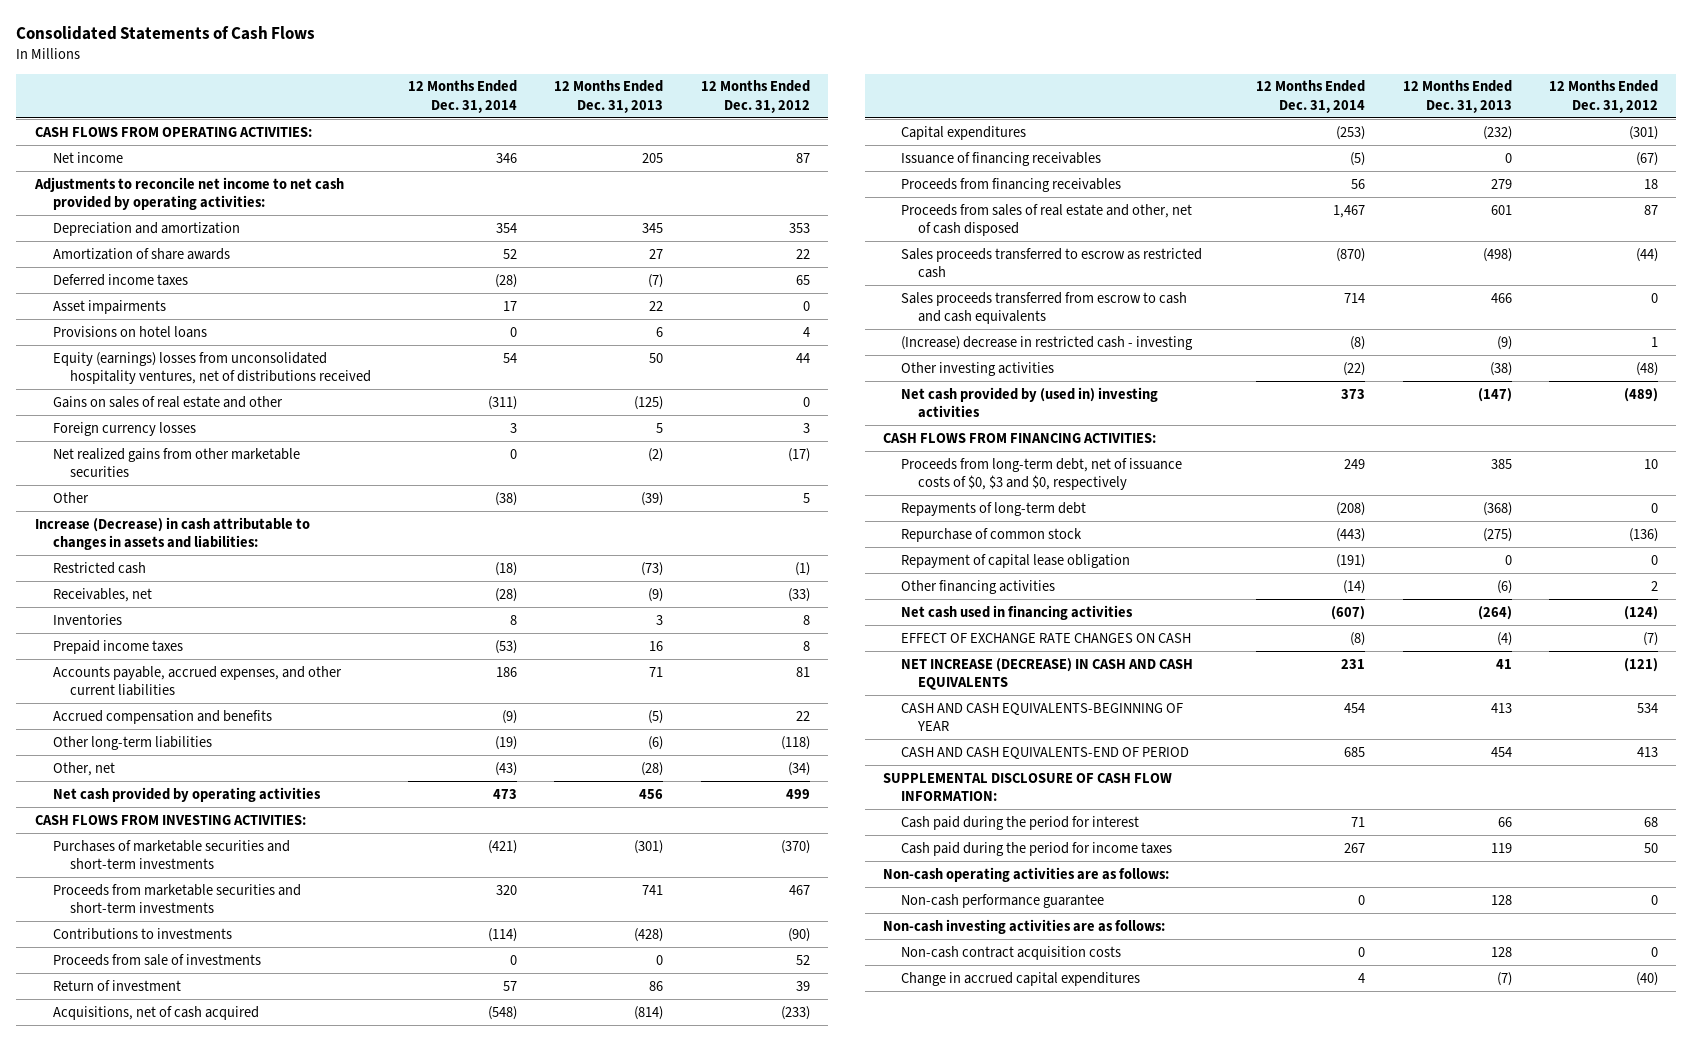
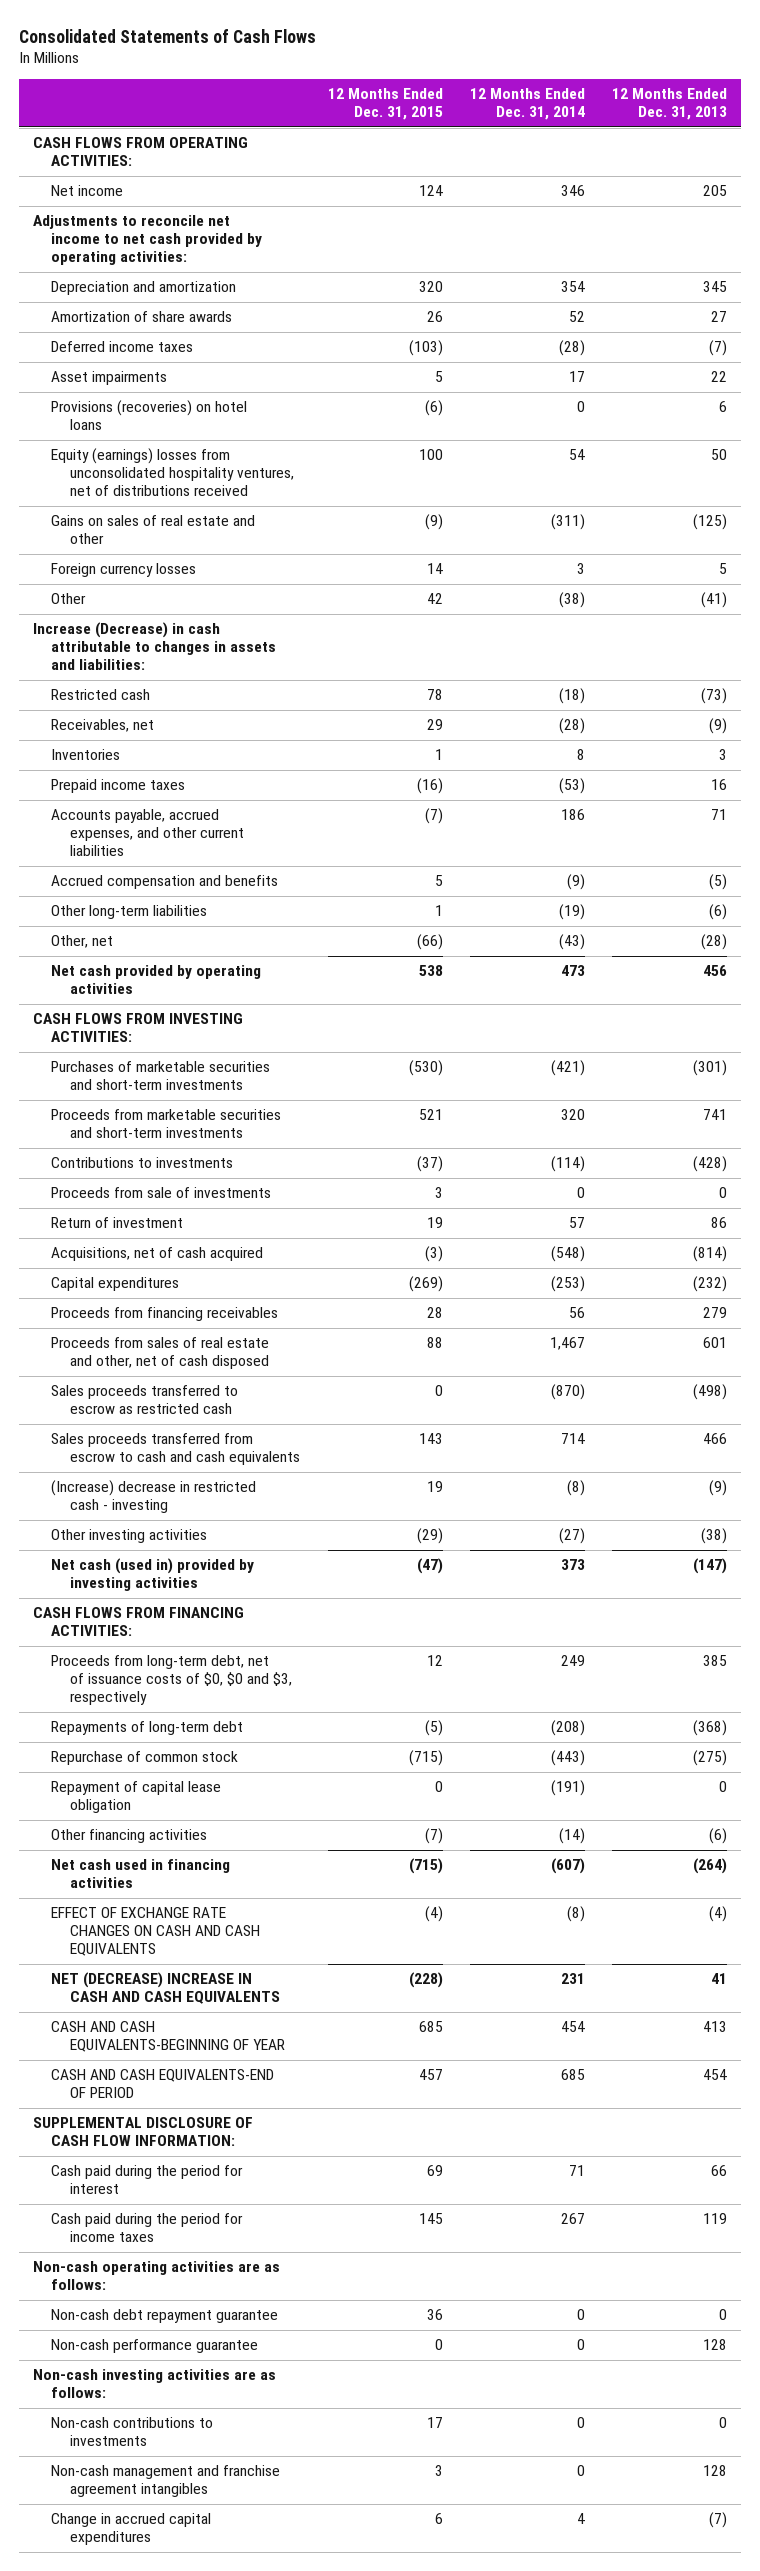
[700,80,810,113] 12 Months Ended Dec. 31, 2012 -> none
none -> [327,88,443,121] 12 Months Ended Dec. 31, 2015
[52,325,207,338] Provisions on hotel loans -> [51,400,248,431] Provisions (recoveries) on hotel loans
[52,447,300,478] Net realized gains from other marketable securities -> none
[641,491,664,506] (39) -> [701,592,728,609] (41)
[900,151,1101,166] Issuance of financing receivables -> none
[1343,361,1366,376] (22) -> [558,1528,585,1545] (27)
[900,386,1158,419] Net cash provided by (used in) investing activities -> [51,1558,255,1592] Net cash (used in) provided by investing activities
[900,457,1182,491] Proceeds from long-term debt, net of issuance costs of $0, $3 and $0, respectively -> [51,1655,293,1706] Proceeds from long-term debt, net of issuance costs of $0, $0 and $3, respectively
[900,632,1191,643] EFFECT OF EXCHANGE RATE CHANGES ON CASH -> [51,1907,261,1957] EFFECT OF EXCHANGE RATE CHANGES ON CASH AND CASH EQUIVALENTS
[900,657,1193,691] NET INCREASE (DECREASE) IN CASH AND CASH EQUIVALENTS -> [51,1972,281,2005] NET (DECREASE) INCREASE IN CASH AND CASH EQUIVALENTS
none -> [51,2309,279,2324] Non-cash debt repayment guarantee
none -> [51,2417,214,2447] Non-cash contributions to investments
[900,945,1121,960] Non-cash contract acquisition costs -> [51,2465,281,2498] Non-cash management and franchise agreement intangibles

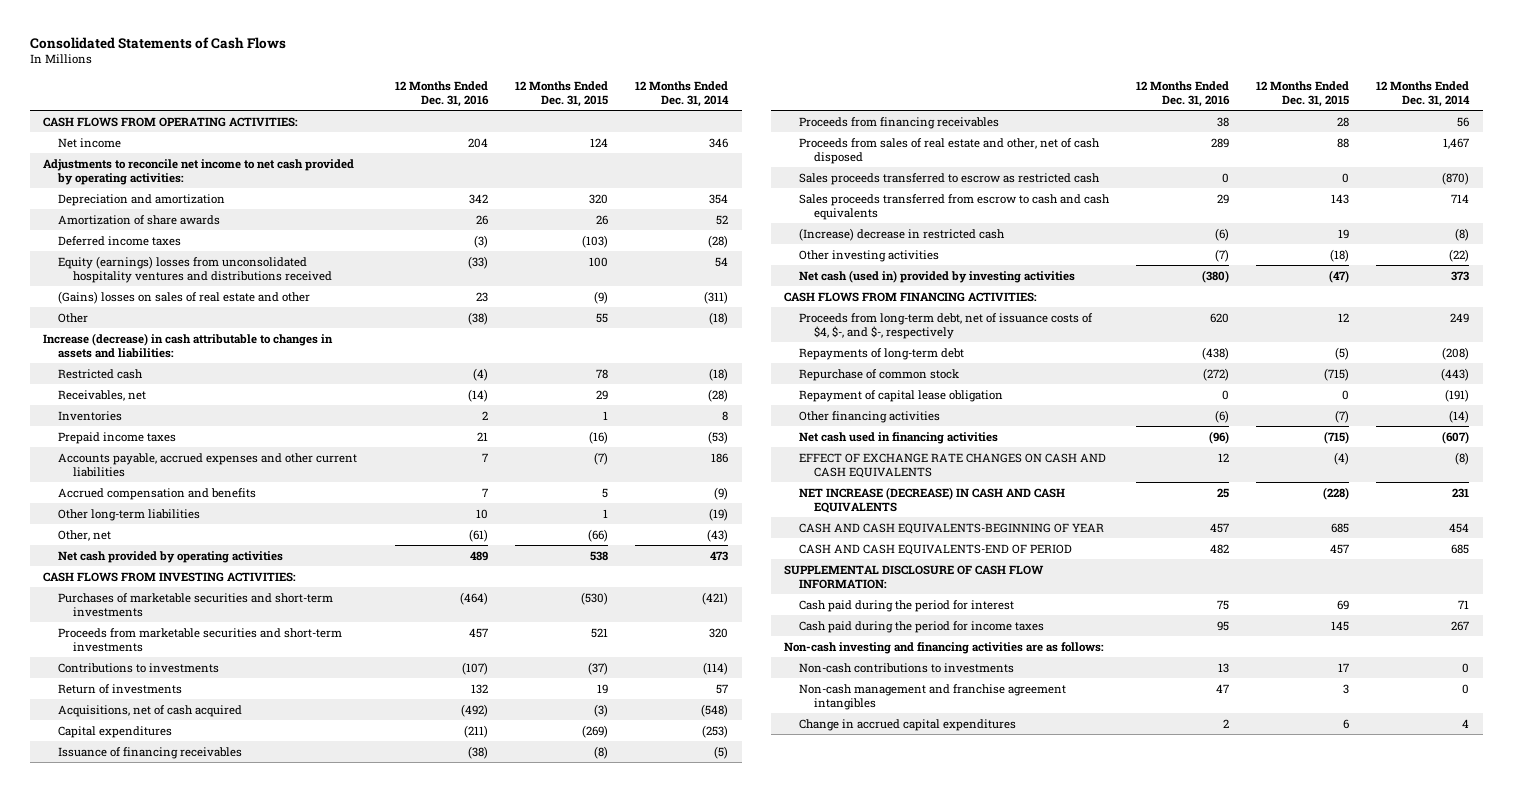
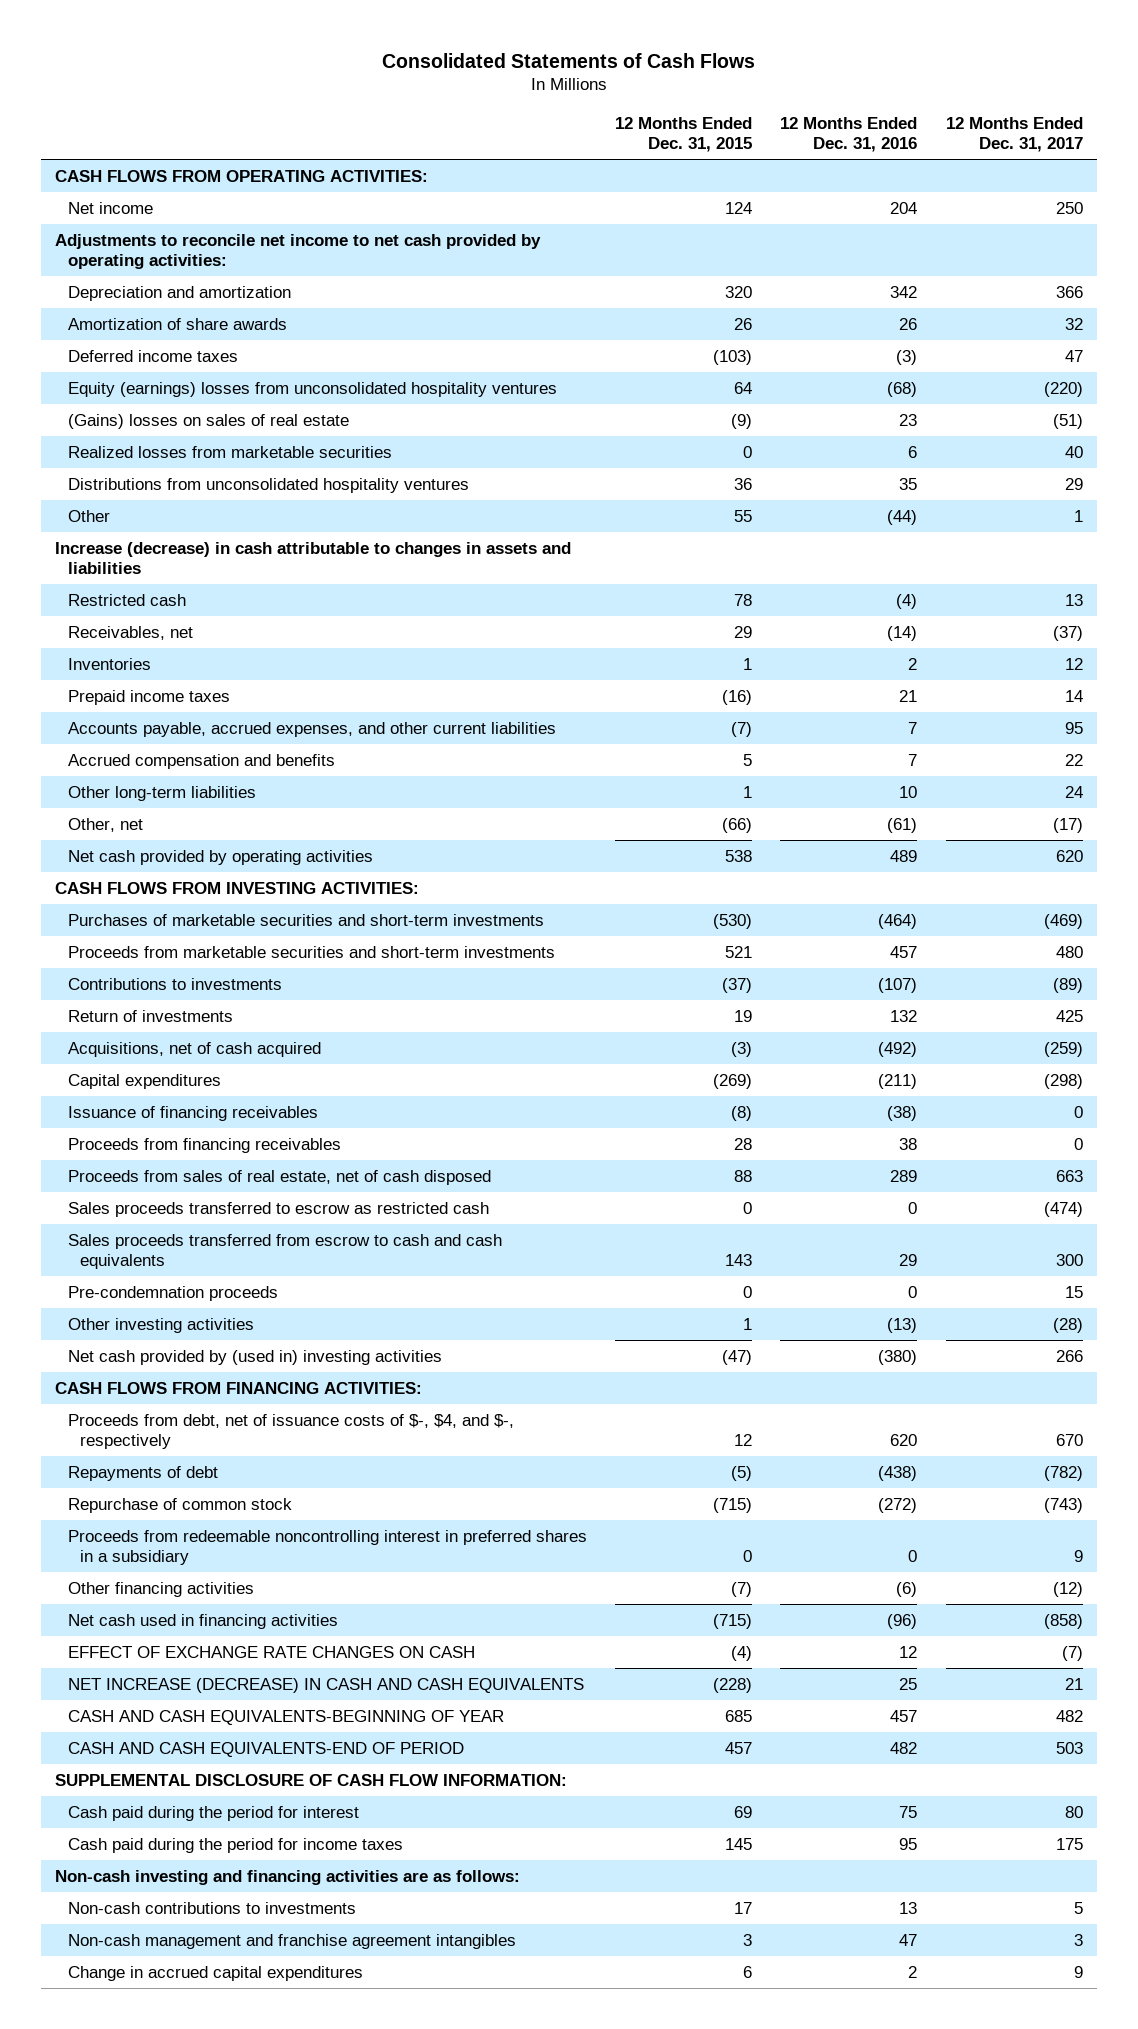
[635,80,730,108] 12 Months Ended Dec. 31, 2014 -> none
none -> [945,117,1083,153] 12 Months Ended Dec. 31, 2017
[57,255,332,283] Equity (earnings) losses from unconsolidated hospitality ventures and distributions received -> [67,381,557,397] Equity (earnings) losses from unconsolidated hospitality ventures
[468,255,489,269] (33) -> [887,381,918,397] (68)
[589,256,609,267] 100 -> [734,381,753,394] 64
[57,290,310,304] (Gains) losses on sales of real estate and other -> [67,413,349,429] (Gains) losses on sales of real estate
none -> [67,445,392,458] Realized losses from marketable securities
none -> [67,477,469,493] Distributions from unconsolidated hospitality ventures
[468,311,489,325] (38) -> [887,509,918,525] (44)
[43,332,334,358] Increase (decrease) in cash attributable to changes in assets and liabilities: -> [55,541,572,574] Increase (decrease) in cash attributable to changes in assets and liabilities
[57,452,357,477] Accounts payable, accrued expenses and other current liabilities -> [67,721,556,737] Accounts payable, accrued expenses, and other current liabilities
[799,137,1101,164] Proceeds from sales of real estate and other, net of cash disposed -> [67,1169,491,1185] Proceeds from sales of real estate, net of cash disposed
[799,227,1006,241] (Increase) decrease in restricted cash -> none
none -> [67,1285,278,1301] Pre-condemnation proceeds
[1215,248,1230,262] (7) -> [887,1317,918,1333] (13)
[1330,248,1350,262] (18) -> [743,1317,753,1330] 1
[799,269,1076,283] Net cash (used in) provided by investing activities -> [67,1349,442,1365] Net cash provided by (used in) investing activities
[799,312,1094,339] Proceeds from long-term debt, net of issuance costs of $4, $-, and $-, respectively -> [67,1413,514,1449] Proceeds from debt, net of issuance costs of $-, $4, and $-, respectively
[799,347,965,360] Repayments of long-term debt -> [67,1465,218,1481] Repayments of debt
[799,389,1004,402] Repayment of capital lease obligation -> none
none -> [67,1529,587,1565] Proceeds from redeemable noncontrolling interest in preferred shares in a subsidiary
[799,452,1107,478] EFFECT OF EXCHANGE RATE CHANGES ON CASH AND CASH EQUIVALENTS -> [67,1645,475,1658] EFFECT OF EXCHANGE RATE CHANGES ON CASH

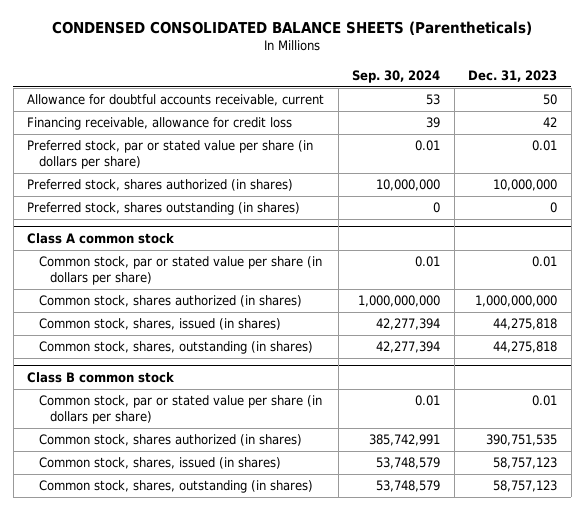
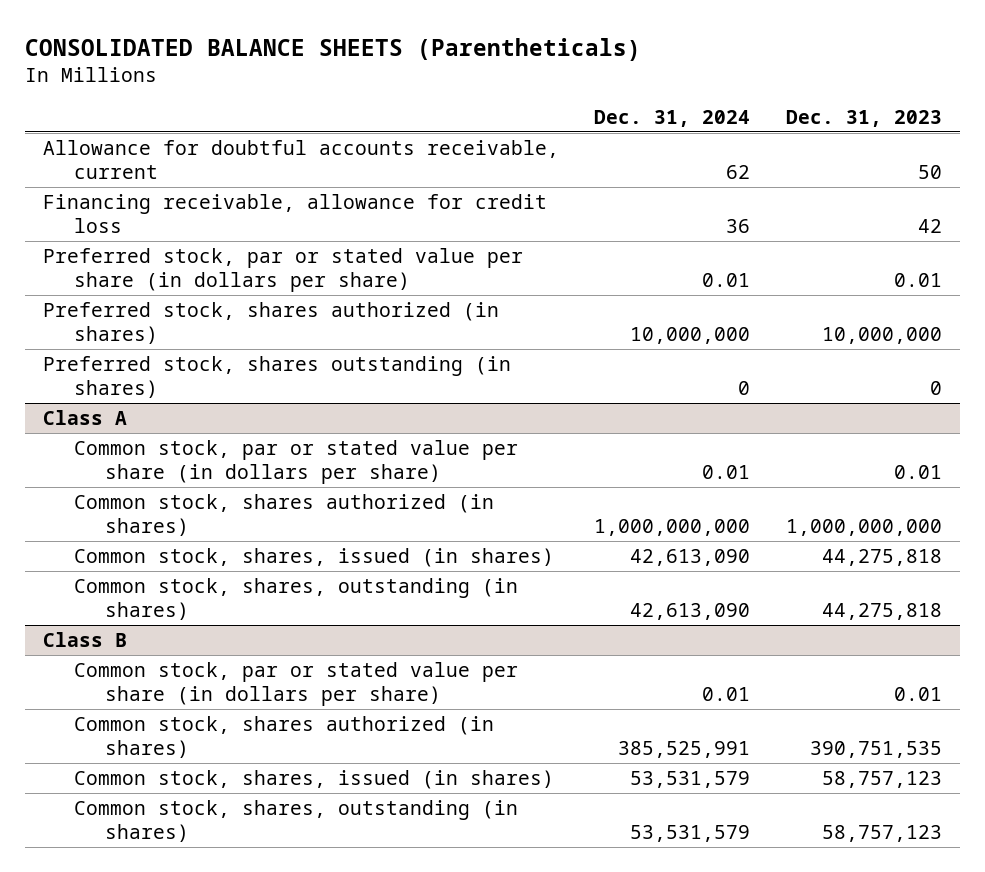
[52,21,533,36] CONDENSED CONSOLIDATED BALANCE SHEETS (Parentheticals) -> [25,37,642,61] CONSOLIDATED BALANCE SHEETS (Parentheticals)
[352,69,441,83] Sep. 30, 2024 -> none
none -> [594,109,751,127] Dec. 31, 2024
[27,233,175,245] Class A common stock -> [42,410,127,426] Class A
[27,372,175,384] Class B common stock -> [42,632,127,648] Class B

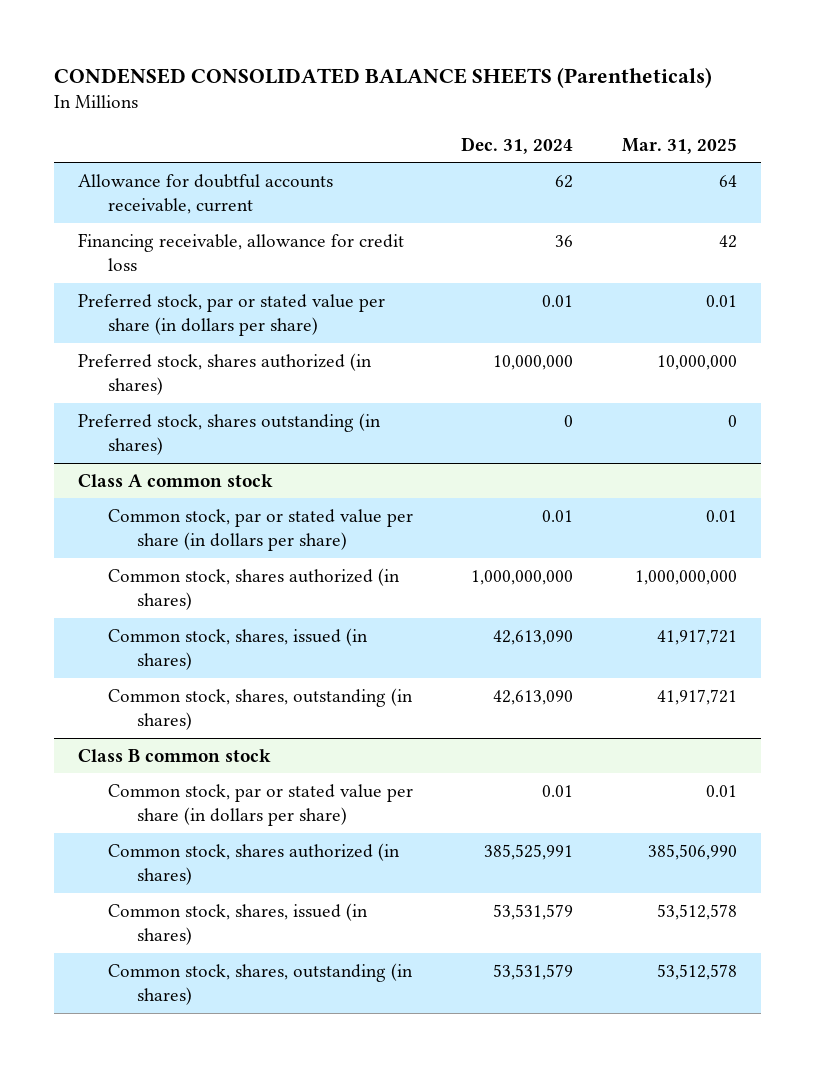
[25,37,642,61] CONSOLIDATED BALANCE SHEETS (Parentheticals) -> [53,66,712,88] CONDENSED CONSOLIDATED BALANCE SHEETS (Parentheticals)
[786,109,943,127] Dec. 31, 2023 -> none
none -> [621,137,737,154] Mar. 31, 2025
[42,410,127,426] Class A -> [77,473,273,487] Class A common stock
[42,632,127,648] Class B -> [77,748,271,762] Class B common stock

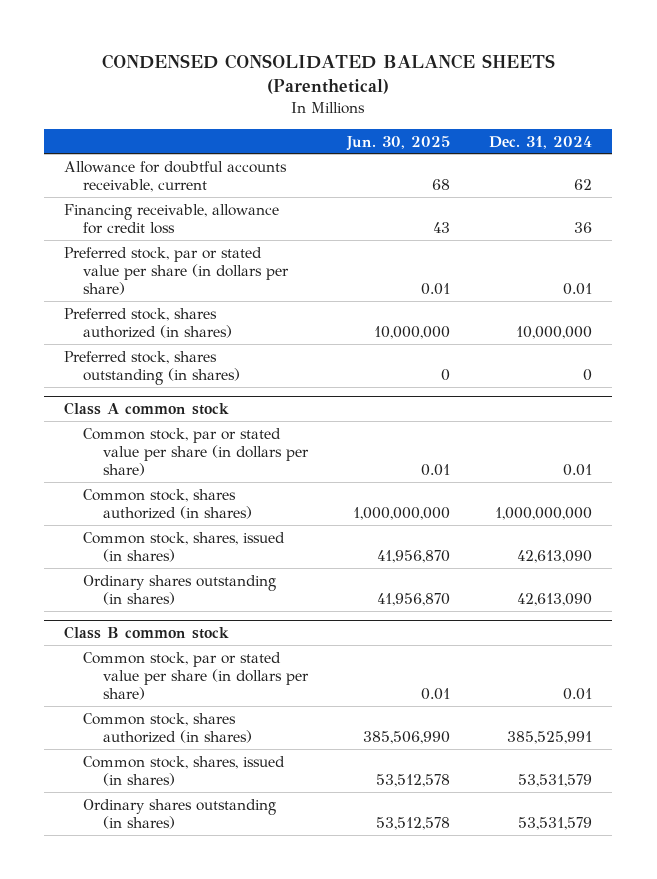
[53,66,712,88] CONDENSED CONSOLIDATED BALANCE SHEETS (Parentheticals) -> [102,54,556,95] CONDENSED CONSOLIDATED BALANCE SHEETS (Parenthetical)
[621,137,737,154] Mar. 31, 2025 -> none
none -> [346,135,451,151] Jun. 30, 2025
[107,687,413,731] Common stock, shares, outstanding (in shares) -> [83,574,277,605] Ordinary shares outstanding (in shares)
[107,962,413,1006] Common stock, shares, outstanding (in shares) -> [83,798,277,829] Ordinary shares outstanding (in shares)

